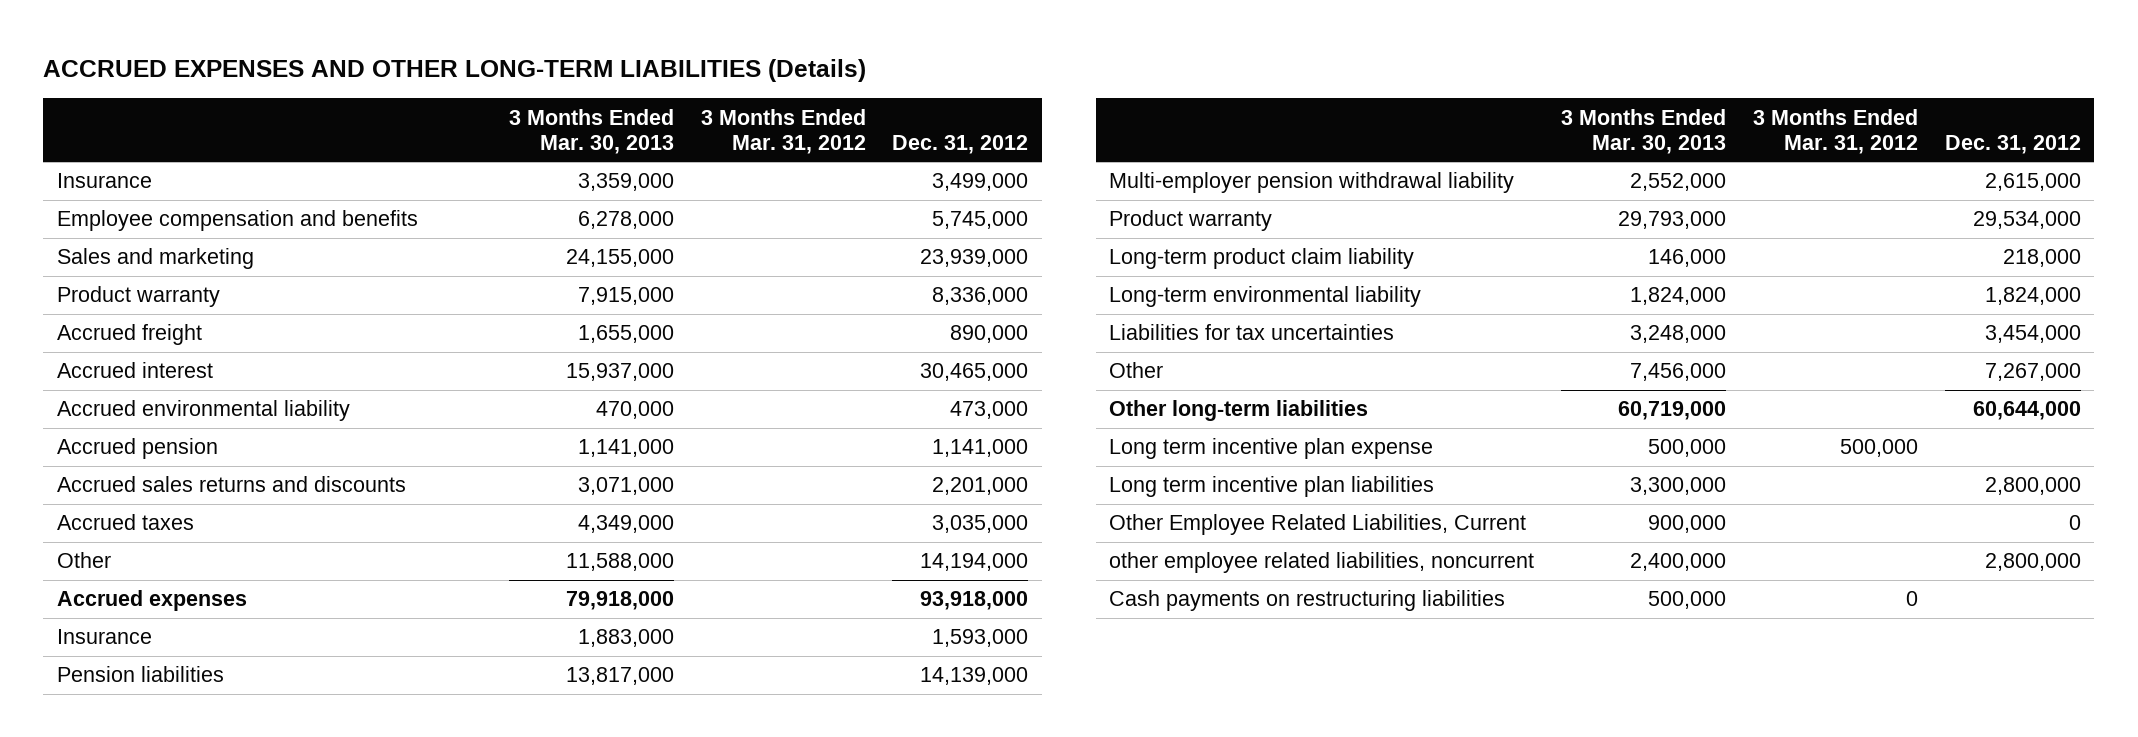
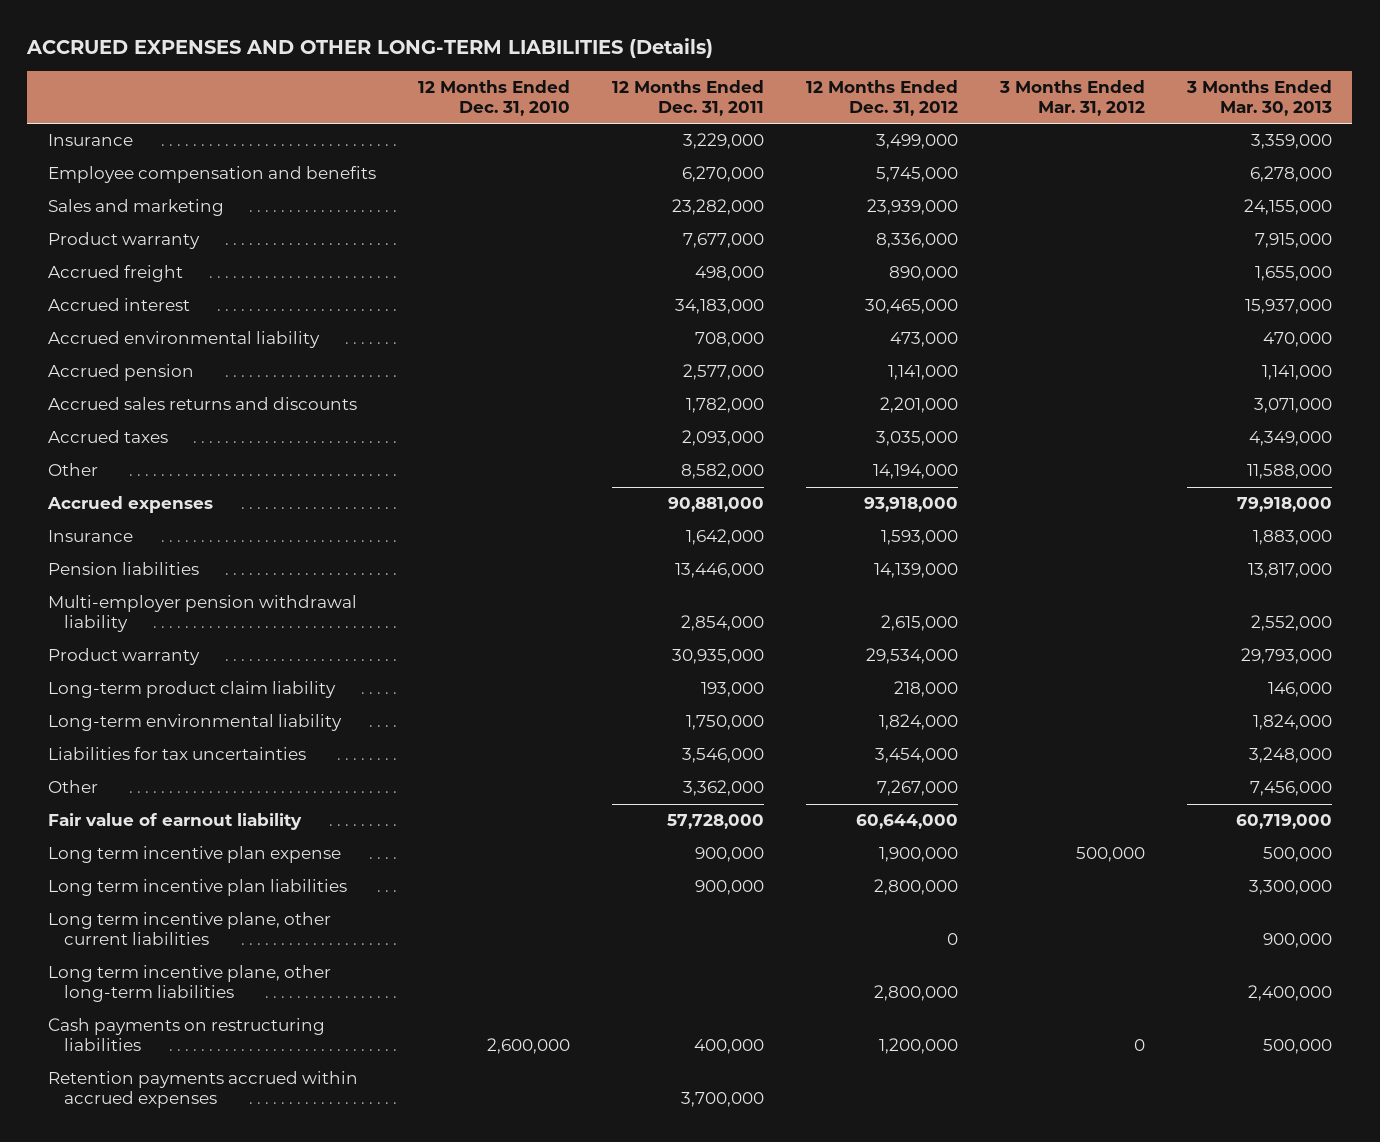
[892,134,1029,154] Dec. 31, 2012 -> none
none -> [418,79,571,116] 12 Months Ended Dec. 31, 2010
none -> [612,79,765,116] 12 Months Ended Dec. 31, 2011
none -> [805,79,958,116] 12 Months Ended Dec. 31, 2012
[1109,400,1369,422] Other long-term liabilities -> [48,813,303,831] Fair value of earnout liability
[1109,514,1527,536] Other Employee Related Liabilities, Current -> [48,912,332,946] Long term incentive plane, other current liabilities
[1109,552,1535,574] other employee related liabilities, noncurrent -> [48,965,332,1003] Long term incentive plane, other long-term liabilities
none -> [48,1071,359,1109] Retention payments accrued within accrued expenses

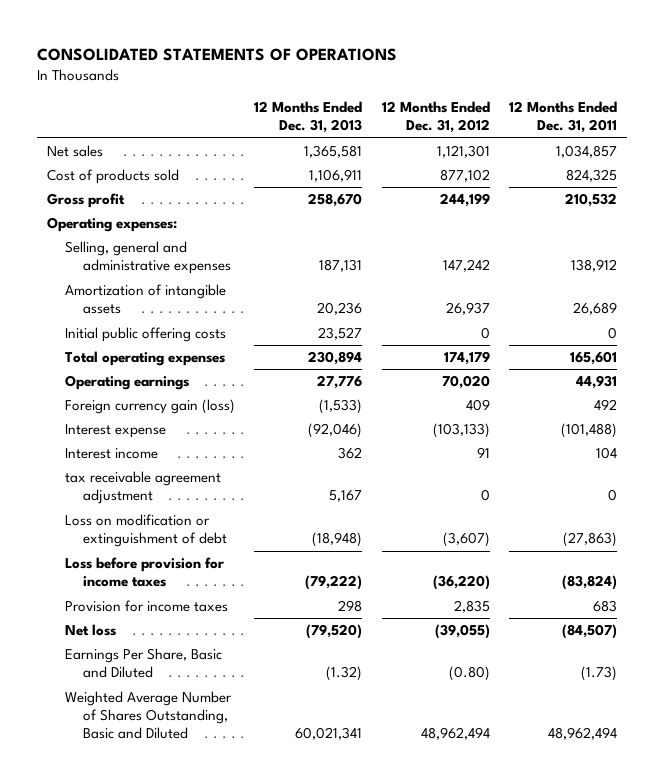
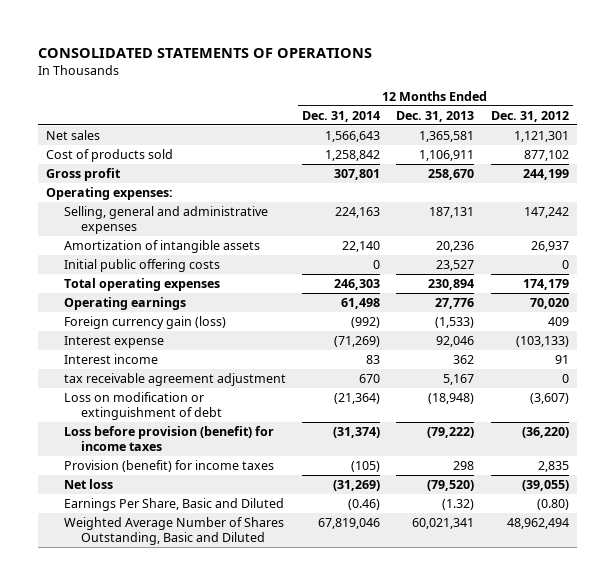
[509,101,618,134] 12 Months Ended Dec. 31, 2011 -> none
none -> [302,110,381,122] Dec. 31, 2014
[308,423,363,439] (92,046) -> [436,335,475,347] 92,046
[65,557,225,588] Loss before provision for income taxes -> [63,425,274,452] Loss before provision (benefit) for income taxes
[65,600,229,613] Provision for income taxes -> [63,459,274,472] Provision (benefit) for income taxes

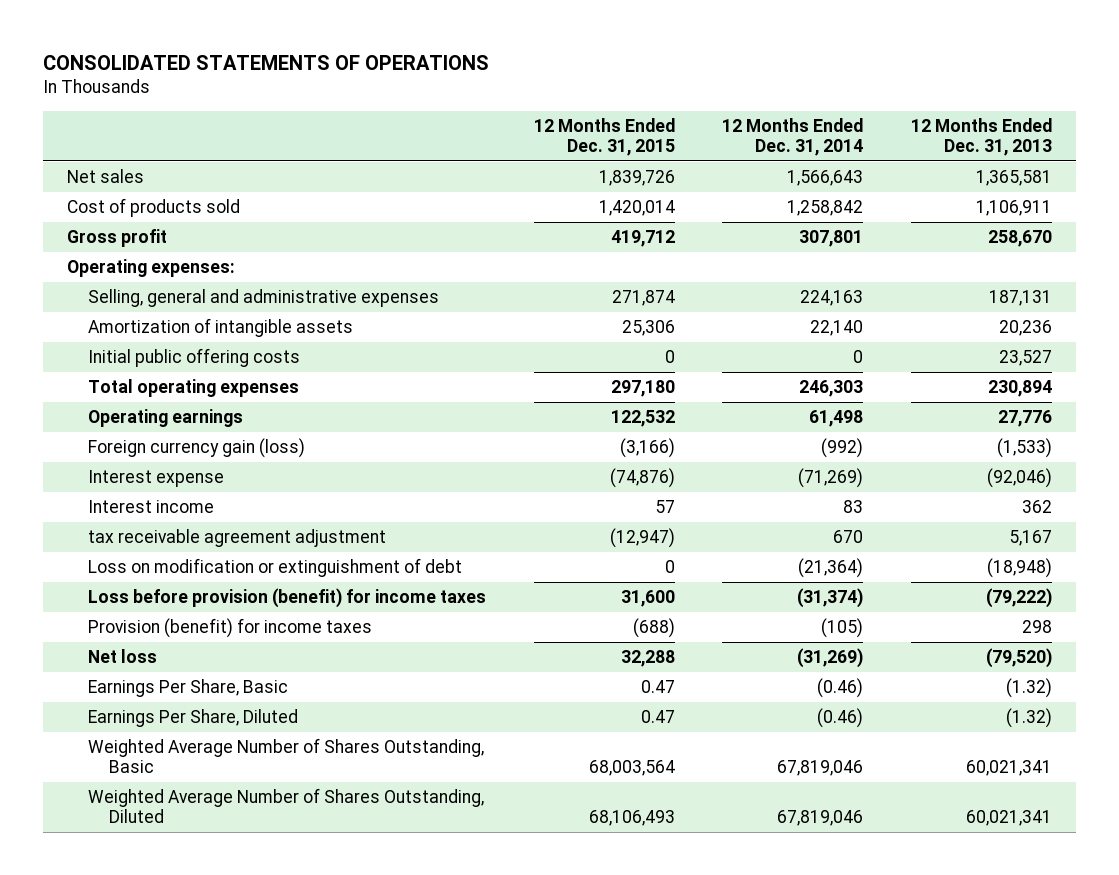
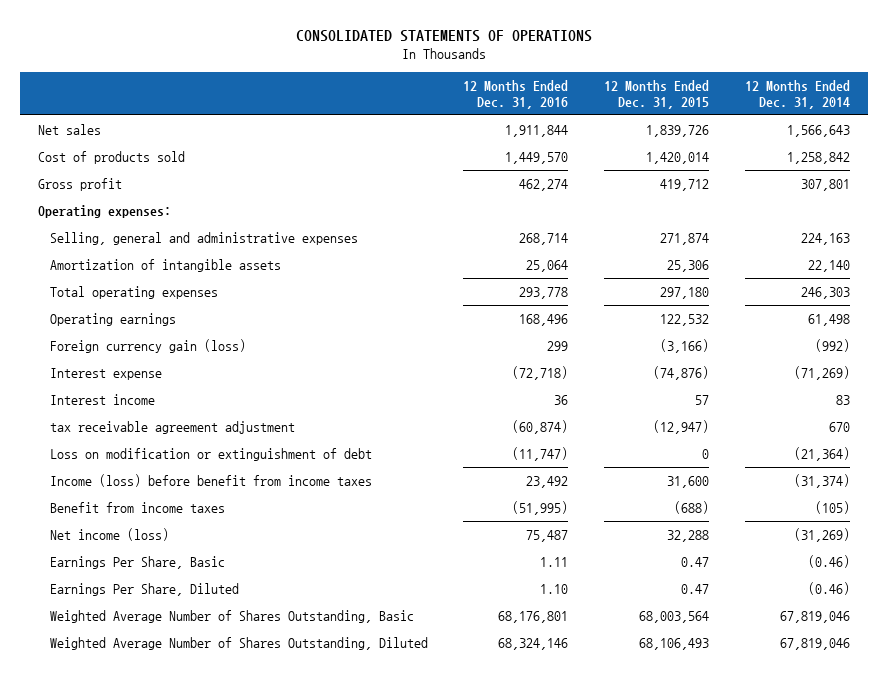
[910,117,1052,156] 12 Months Ended Dec. 31, 2013 -> none
none -> [463,79,569,109] 12 Months Ended Dec. 31, 2016
[87,348,300,368] Initial public offering costs -> none
[87,588,486,609] Loss before provision (benefit) for income taxes -> [49,473,372,487] Income (loss) before benefit from income taxes
[87,618,372,639] Provision (benefit) for income taxes -> [49,501,225,513] Benefit from income taxes
[87,649,157,664] Net loss -> [49,527,169,541] Net income (loss)

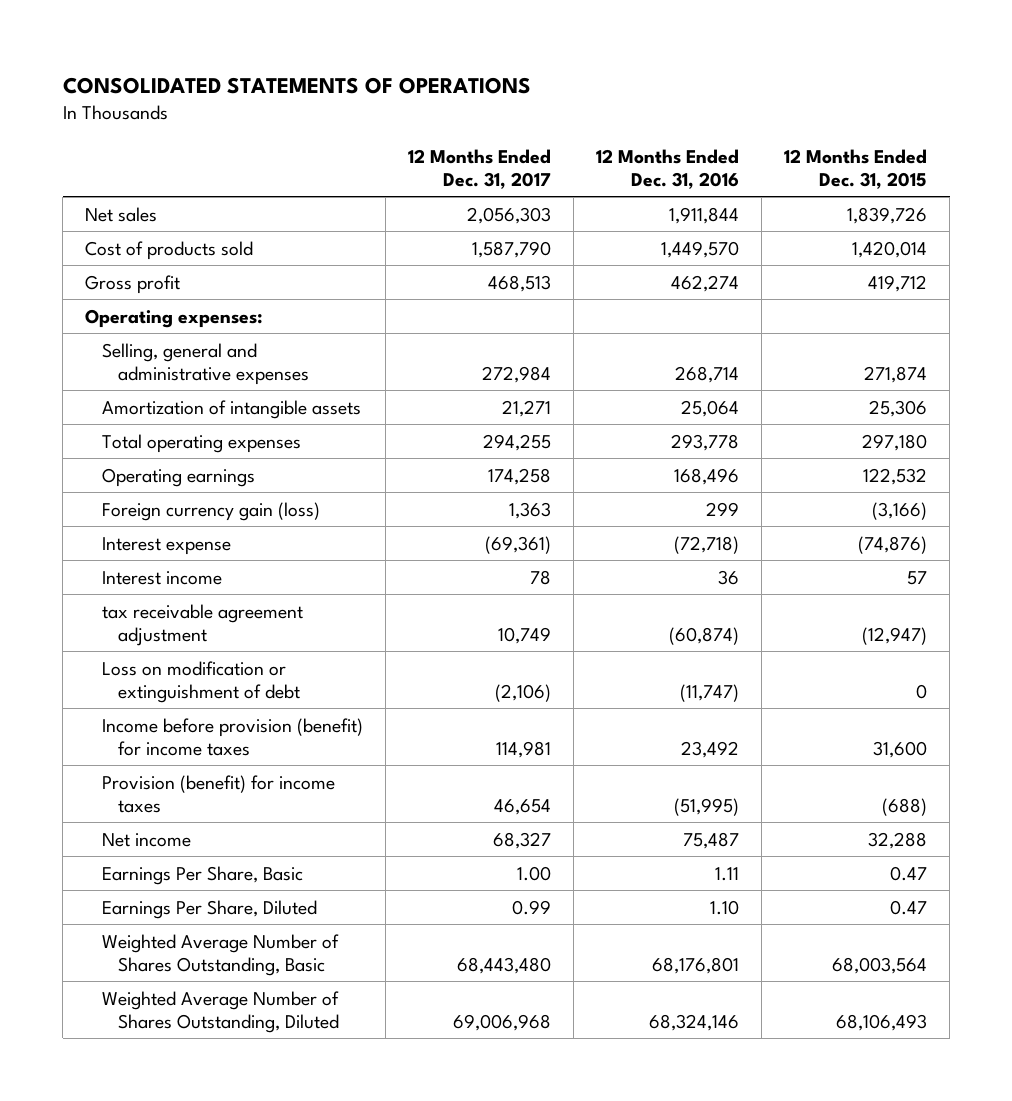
[745,79,851,109] 12 Months Ended Dec. 31, 2014 -> none
none -> [407,148,551,189] 12 Months Ended Dec. 31, 2017
[49,473,372,487] Income (loss) before benefit from income taxes -> [101,717,363,756] Income before provision (benefit) for income taxes
[49,501,225,513] Benefit from income taxes -> [101,774,335,813] Provision (benefit) for income taxes
[49,527,169,541] Net income (loss) -> [101,832,191,847] Net income

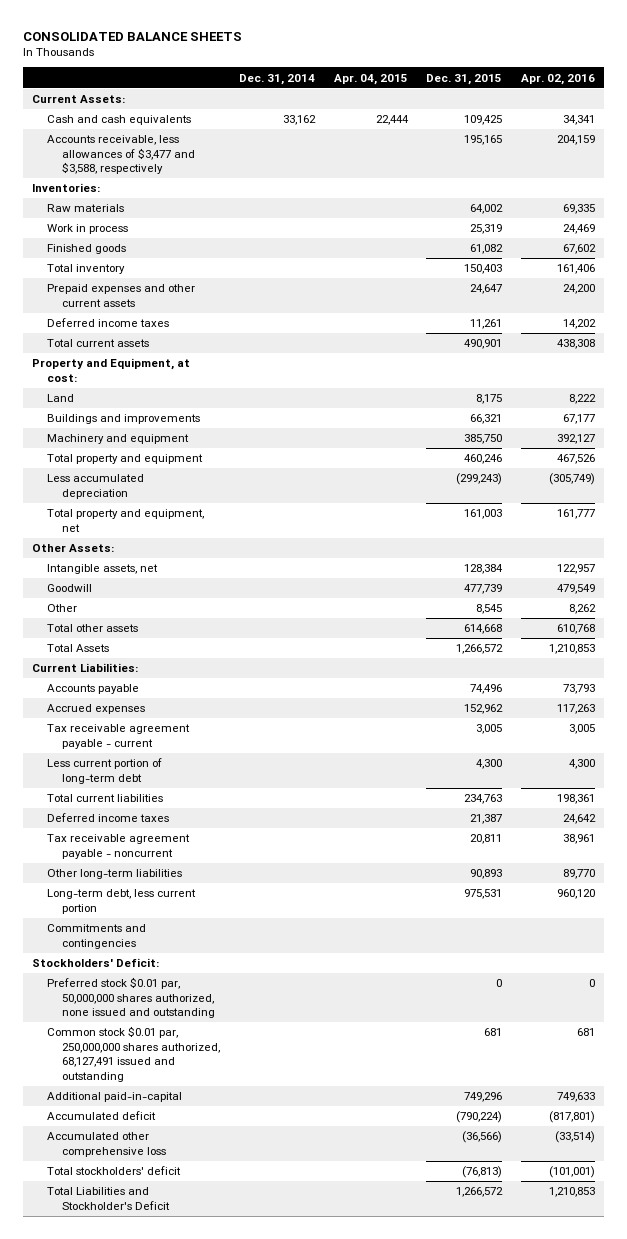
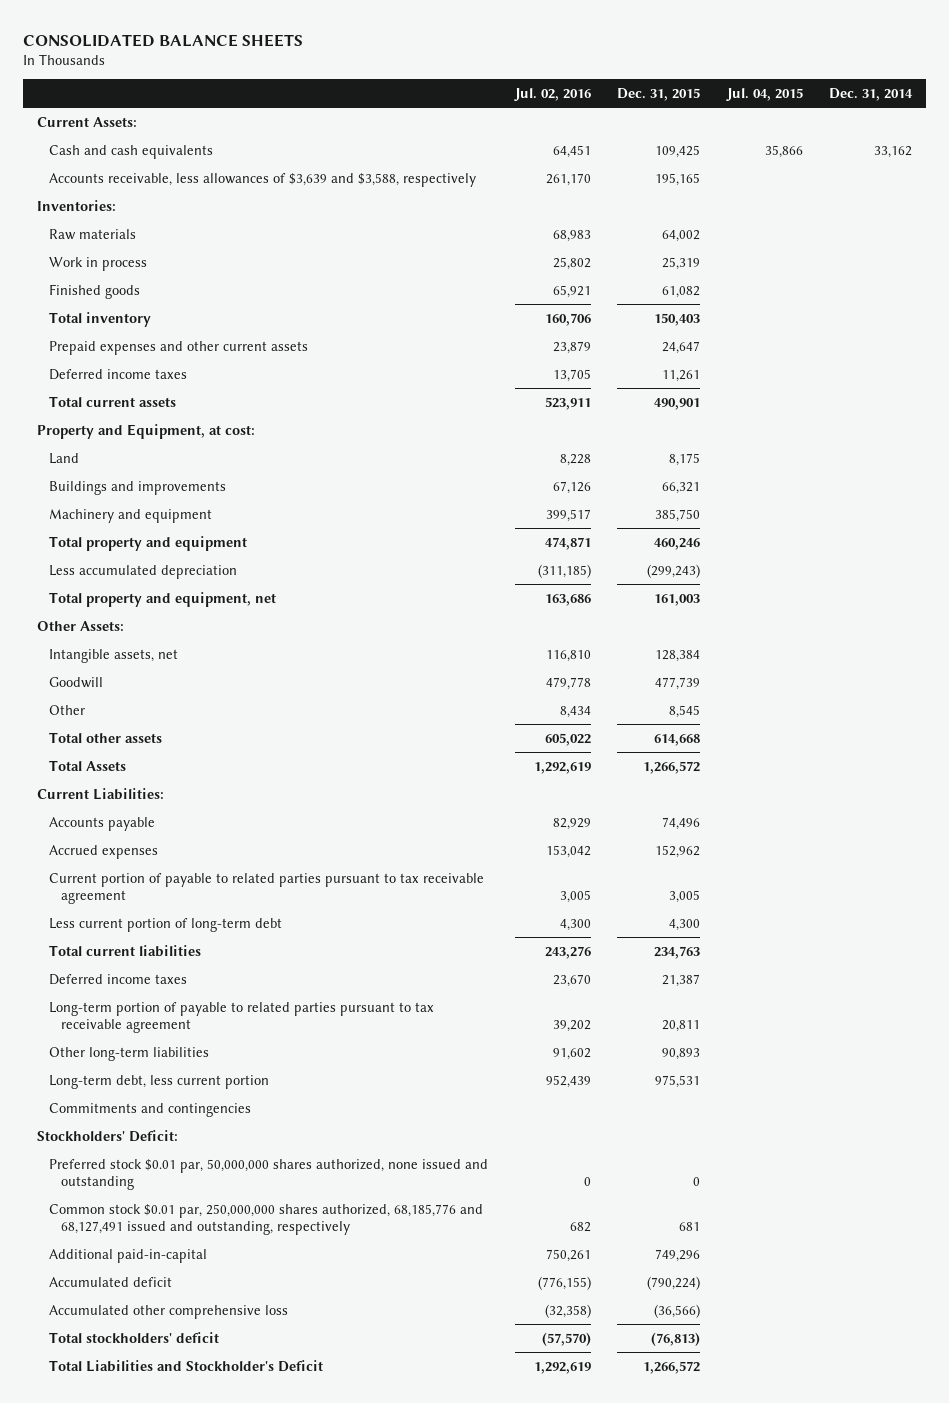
[333,73,408,85] Apr. 04, 2015 -> none
[520,73,595,85] Apr. 02, 2016 -> none
none -> [513,87,591,101] Jul. 02, 2016
none -> [725,87,803,101] Jul. 04, 2015
[47,135,196,175] Accounts receivable, less allowances of $3,477 and $3,588, respectively -> [48,172,476,187] Accounts receivable, less allowances of $3,639 and $3,588, respectively
[47,724,191,749] Tax receivable agreement payable - current -> [48,872,484,905] Current portion of payable to related parties pursuant to tax receivable agreement
[47,834,191,859] Tax receivable agreement payable - noncurrent -> [48,1001,434,1034] Long-term portion of payable to related parties pursuant to tax receivable agreement
[47,1026,221,1082] Common stock $0.01 par, 250,000,000 shares authorized, 68,127,491 issued and outstanding -> [48,1203,483,1236] Common stock $0.01 par, 250,000,000 shares authorized, 68,185,776 and 68,127,491 issued and outstanding, respectively

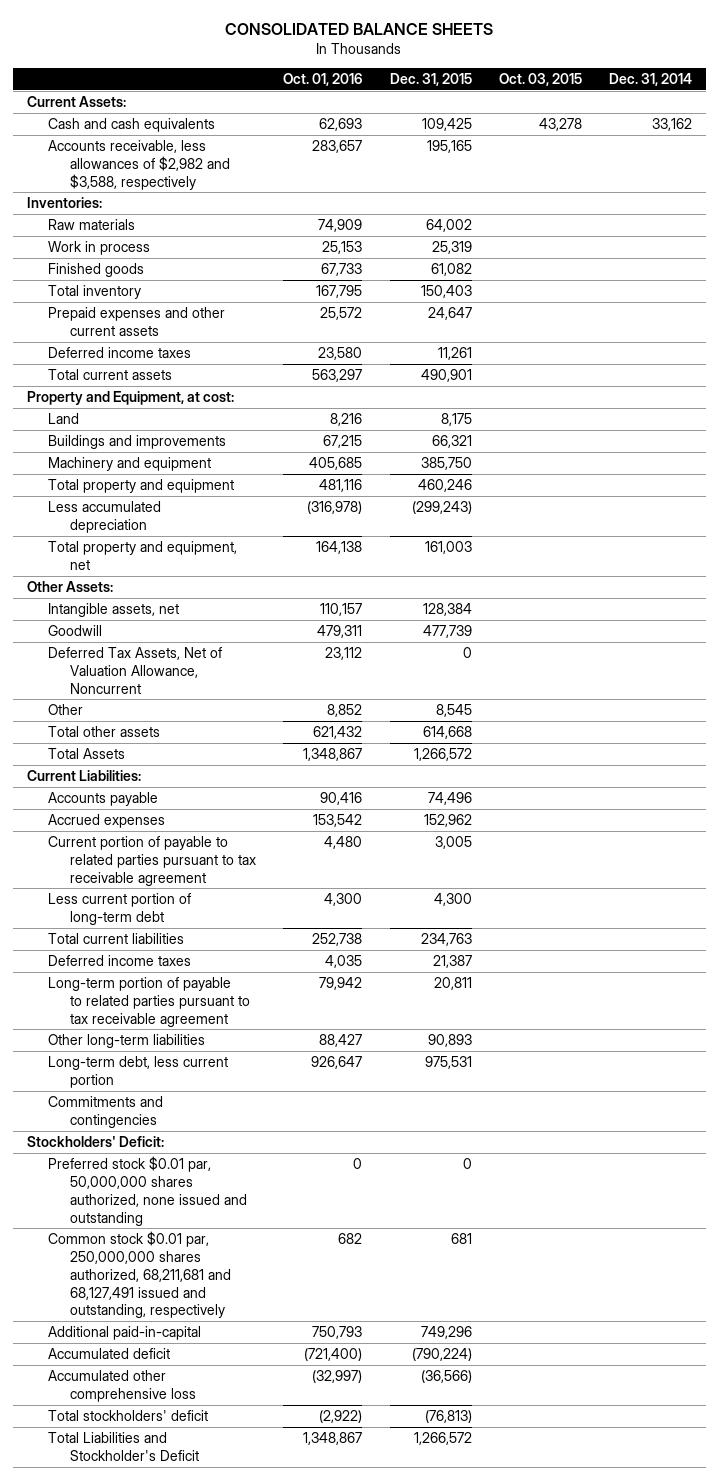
[513,87,591,101] Jul. 02, 2016 -> none
[725,87,803,101] Jul. 04, 2015 -> none
none -> [283,72,363,86] Oct. 01, 2016
none -> [498,72,582,86] Oct. 03, 2015
[48,172,476,187] Accounts receivable, less allowances of $3,639 and $3,588, respectively -> [48,139,231,190] Accounts receivable, less allowances of $2,982 and $3,588, respectively
none -> [48,646,223,694] Deferred Tax Assets, Net of Valuation Allowance, Noncurrent
[48,1203,483,1236] Common stock $0.01 par, 250,000,000 shares authorized, 68,185,776 and 68,127,491 issued and outstanding, respectively -> [48,1230,232,1319] Common stock $0.01 par, 250,000,000 shares authorized, 68,211,681 and 68,127,491 issued and outstanding, respectively

